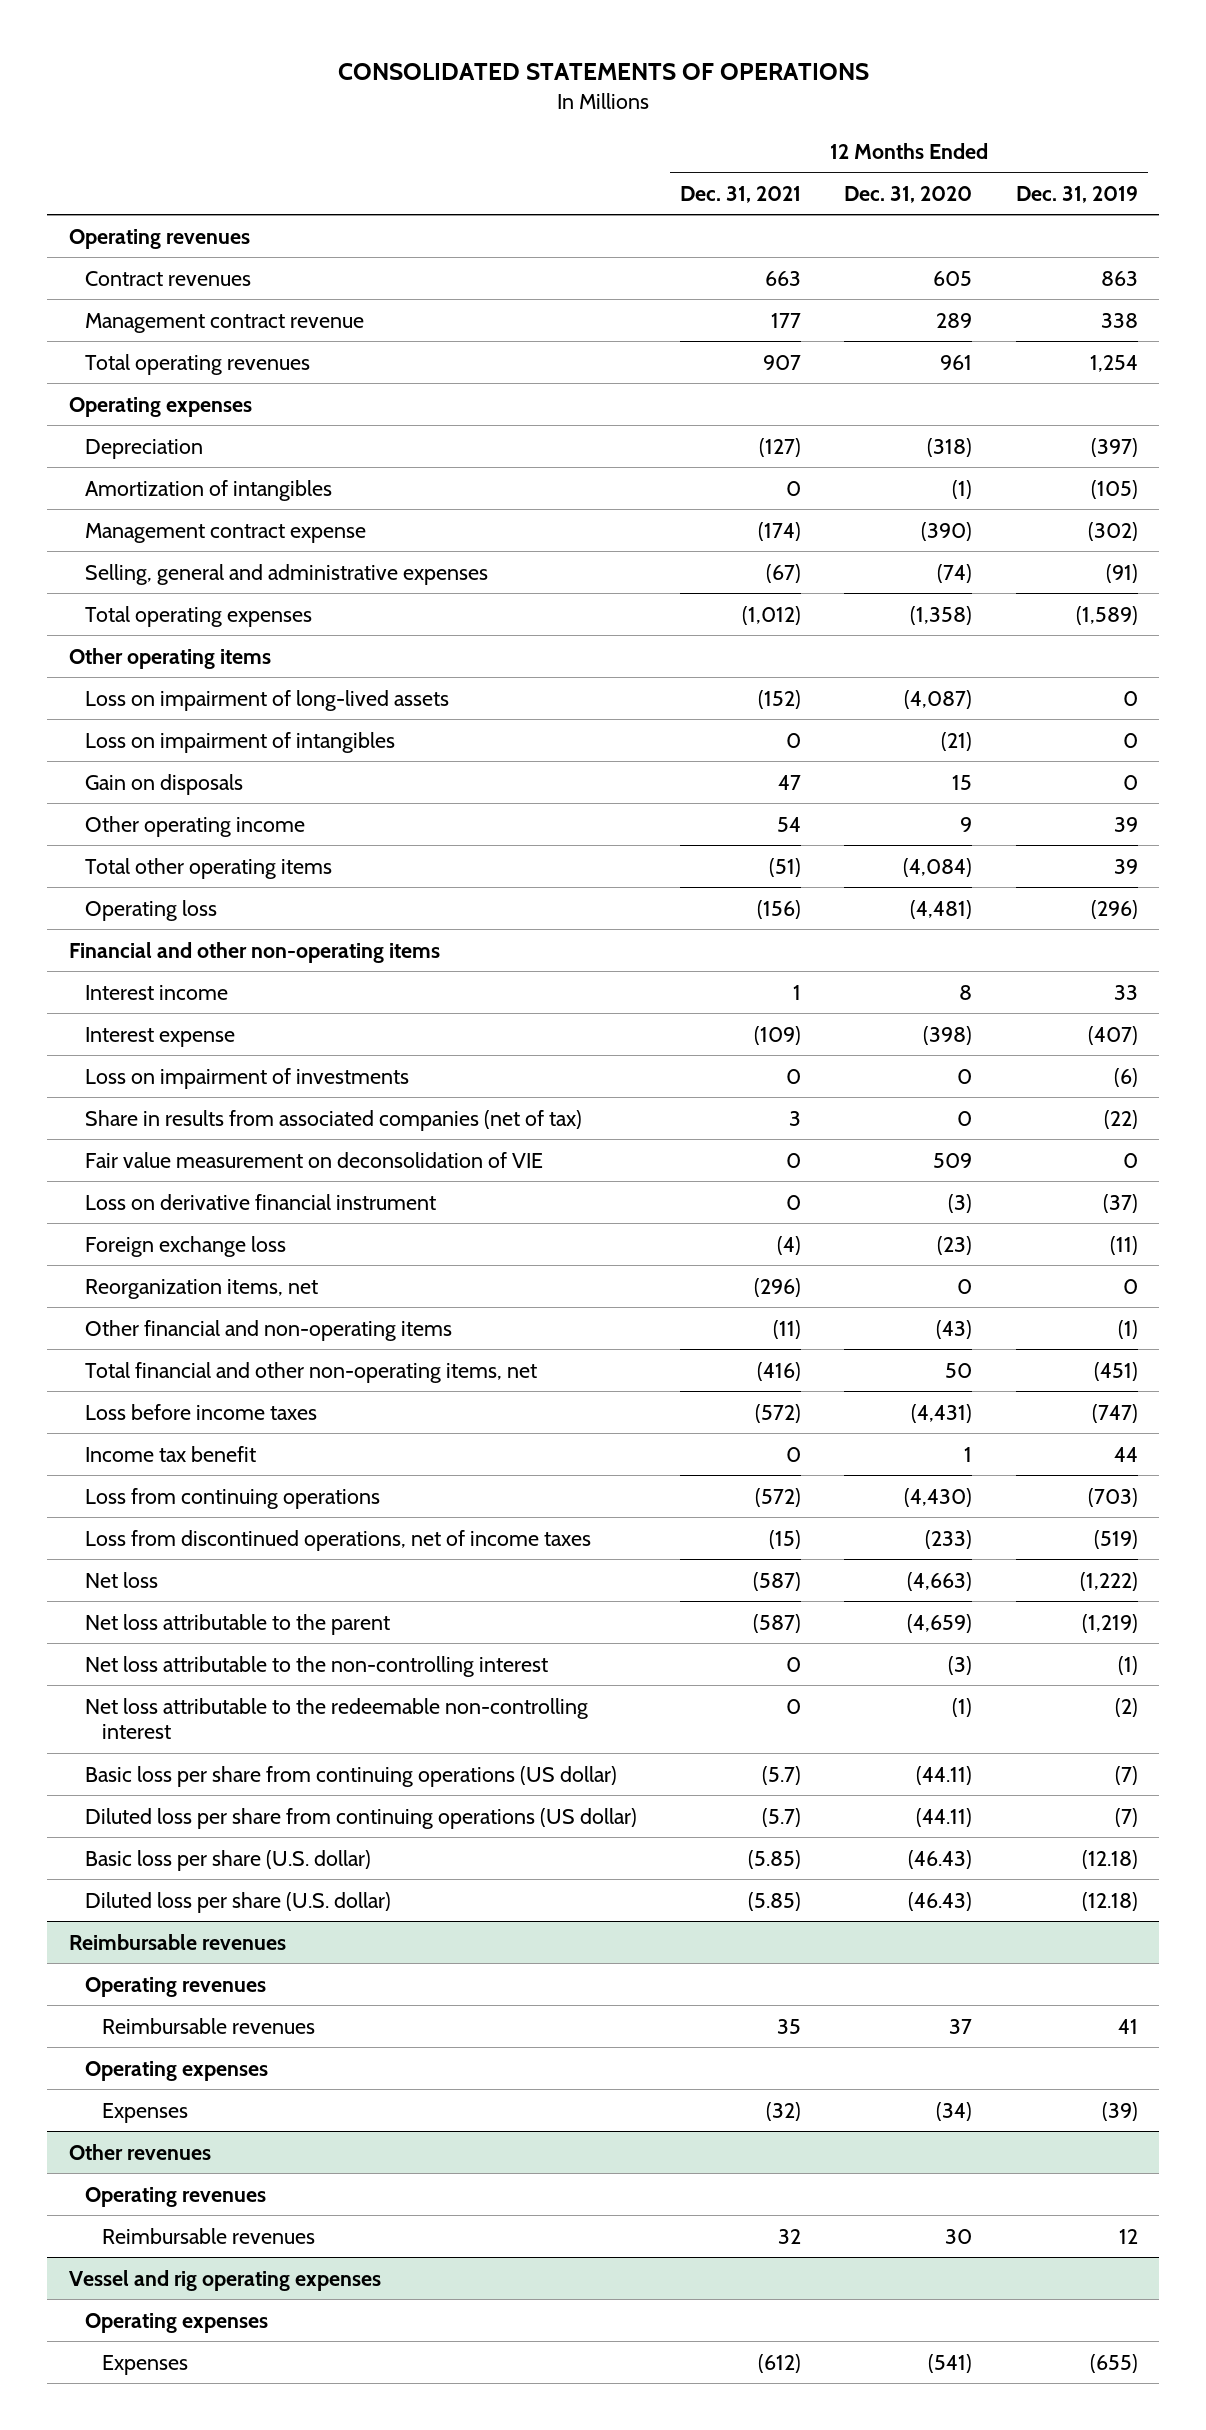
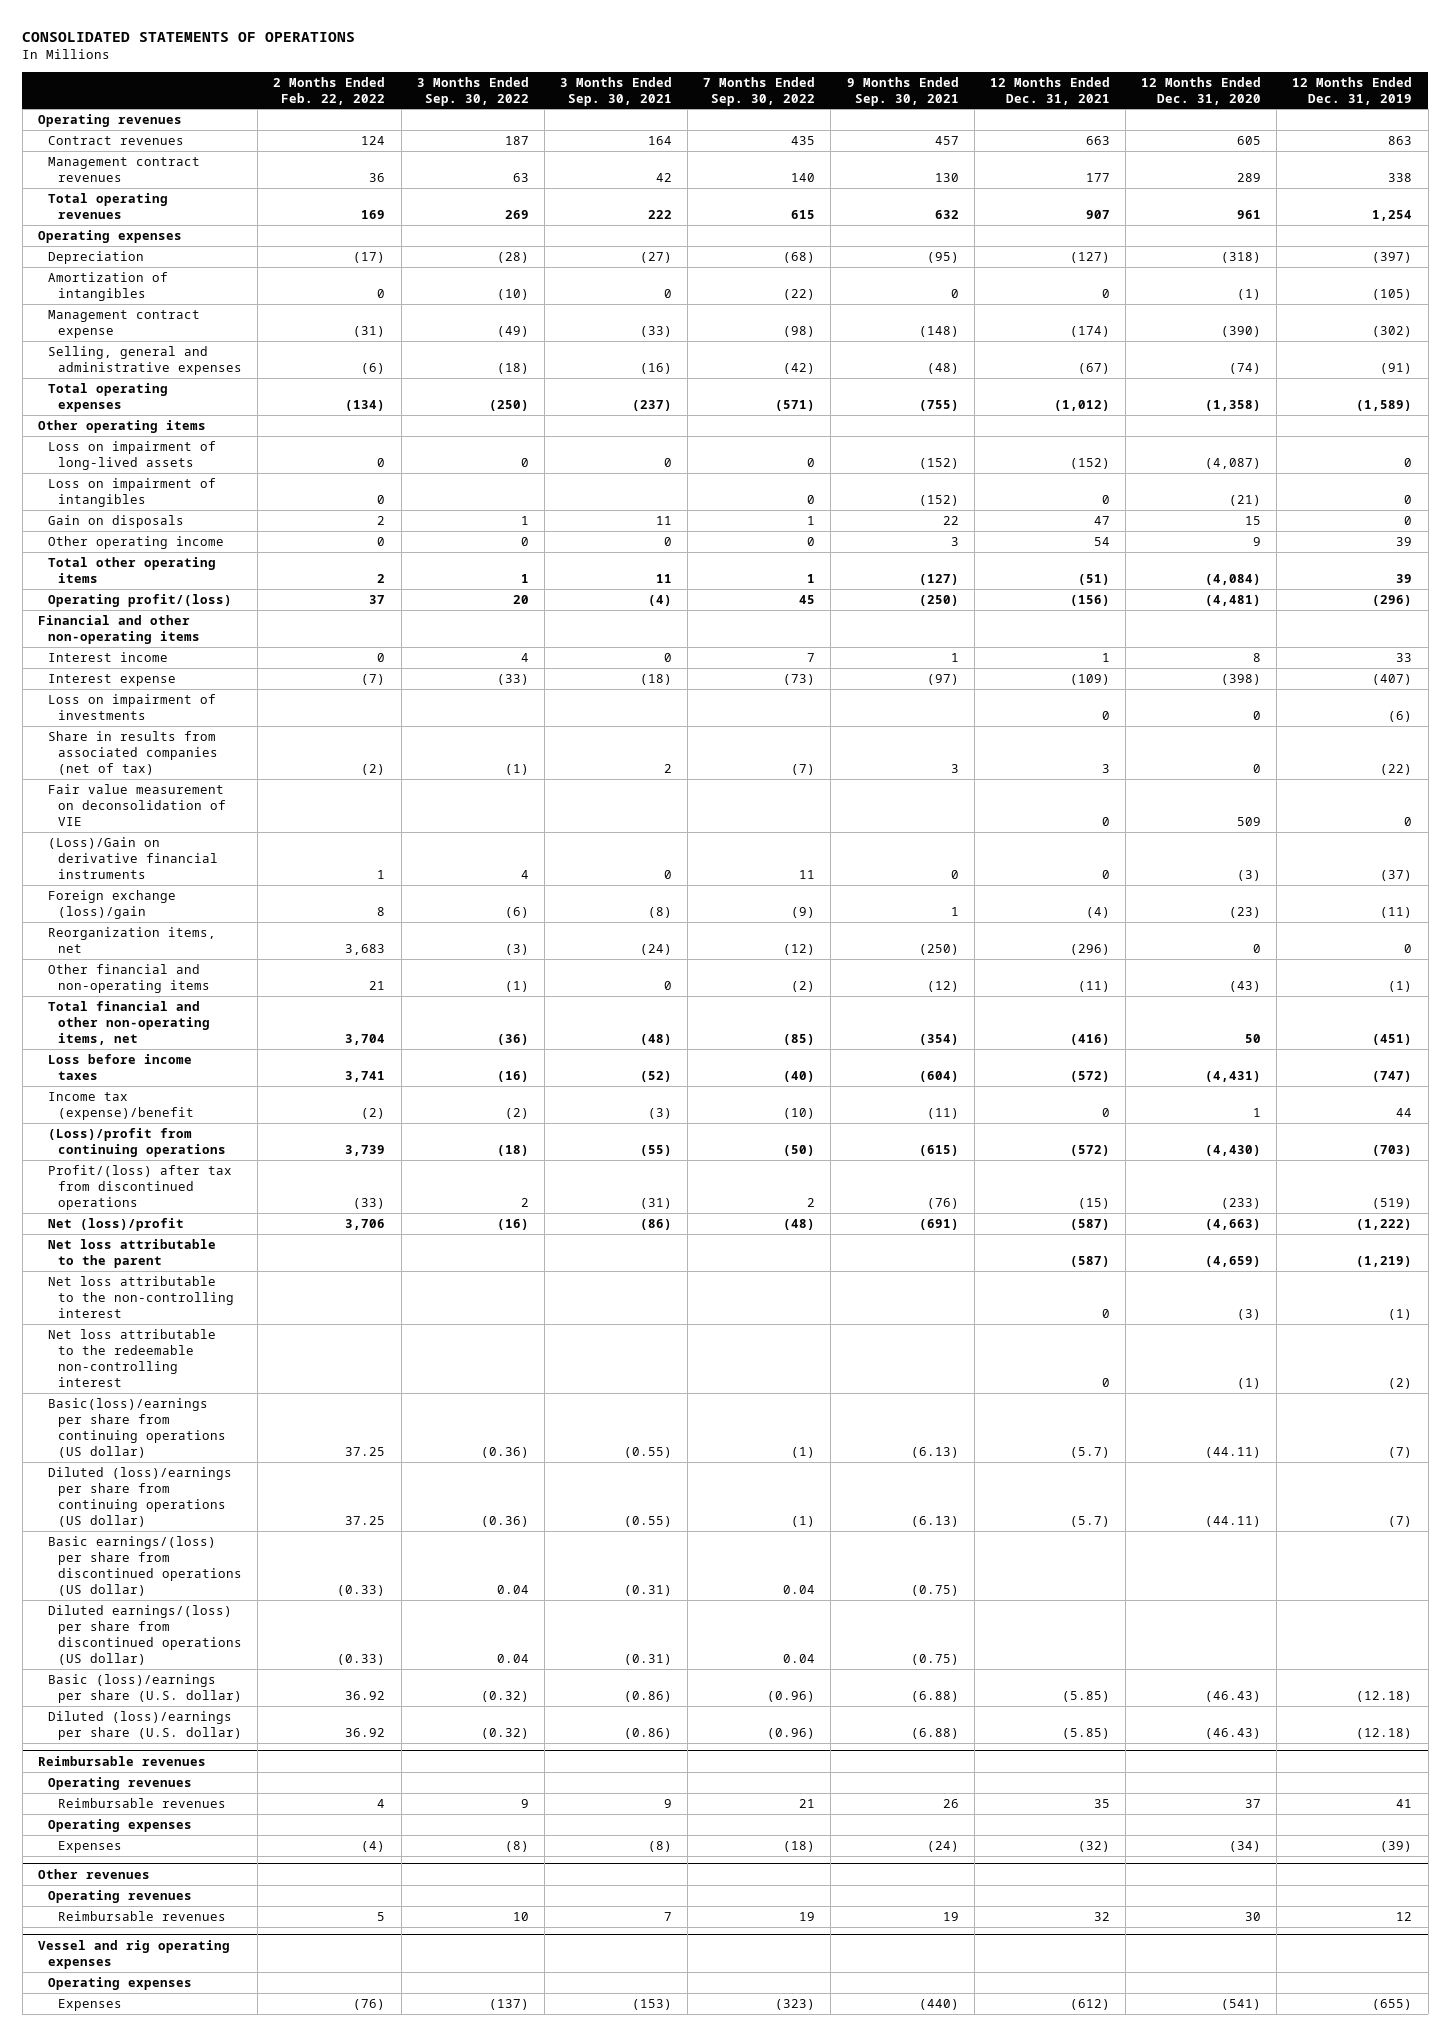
none -> [273,76,386,105] 2 Months Ended Feb. 22, 2022
none -> [416,76,529,106] 3 Months Ended Sep. 30, 2022
none -> [560,76,673,106] 3 Months Ended Sep. 30, 2021
none -> [703,76,816,106] 7 Months Ended Sep. 30, 2022
none -> [846,76,959,106] 9 Months Ended Sep. 30, 2021
[85,312,365,333] Management contract revenue -> [48,156,201,182] Management contract revenues
[85,899,218,921] Operating loss -> [48,593,233,607] Operating profit/(loss)
[85,1193,437,1210] Loss on derivative financial instrument -> [48,836,219,879] (Loss)/Gain on derivative financial instruments
[85,1235,287,1257] Foreign exchange loss -> [48,889,177,919] Foreign exchange (loss)/gain
[85,1445,257,1462] Income tax benefit -> [48,1091,195,1120] Income tax (expense)/benefit
[85,1487,381,1509] Loss from continuing operations -> [48,1127,227,1157] (Loss)/profit from continuing operations
[85,1529,592,1551] Loss from discontinued operations, net of income taxes -> [48,1164,233,1210] Profit/(loss) after tax from discontinued operations
[85,1571,159,1588] Net loss -> [48,1217,185,1231] Net (loss)/profit
[85,1765,618,1787] Basic loss per share from continuing operations (US dollar) -> [48,1397,227,1458] Basic(loss)/earnings per share from continuing operations (US dollar)
[85,1807,638,1829] Diluted loss per share from continuing operations (US dollar) -> [48,1466,233,1527] Diluted (loss)/earnings per share from continuing operations (US dollar)
none -> [48,1535,243,1596] Basic earnings/(loss) per share from discontinued operations (US dollar)
none -> [48,1604,243,1665] Diluted earnings/(loss) per share from discontinued operations (US dollar)
[85,1849,372,1871] Basic loss per share (U.S. dollar) -> [48,1673,243,1703] Basic (loss)/earnings per share (U.S. dollar)
[85,1891,392,1913] Diluted loss per share (U.S. dollar) -> [48,1710,243,1740] Diluted (loss)/earnings per share (U.S. dollar)

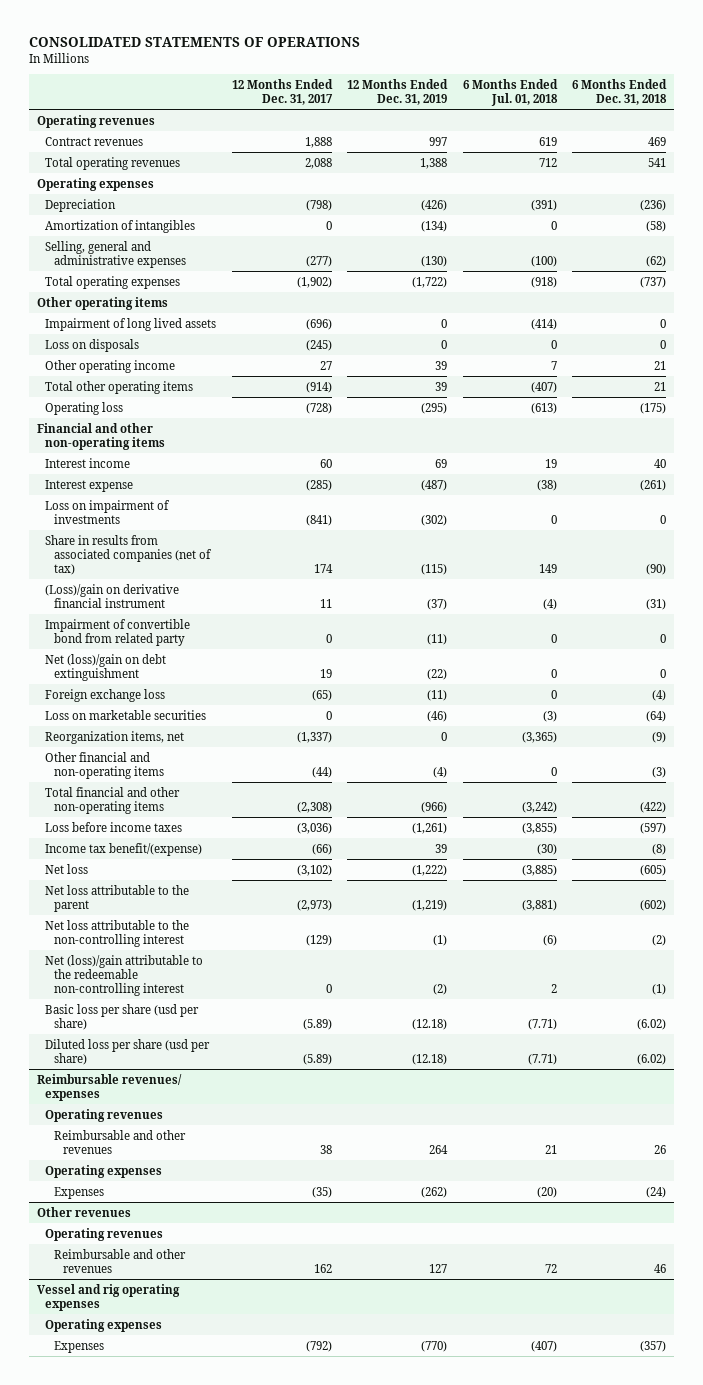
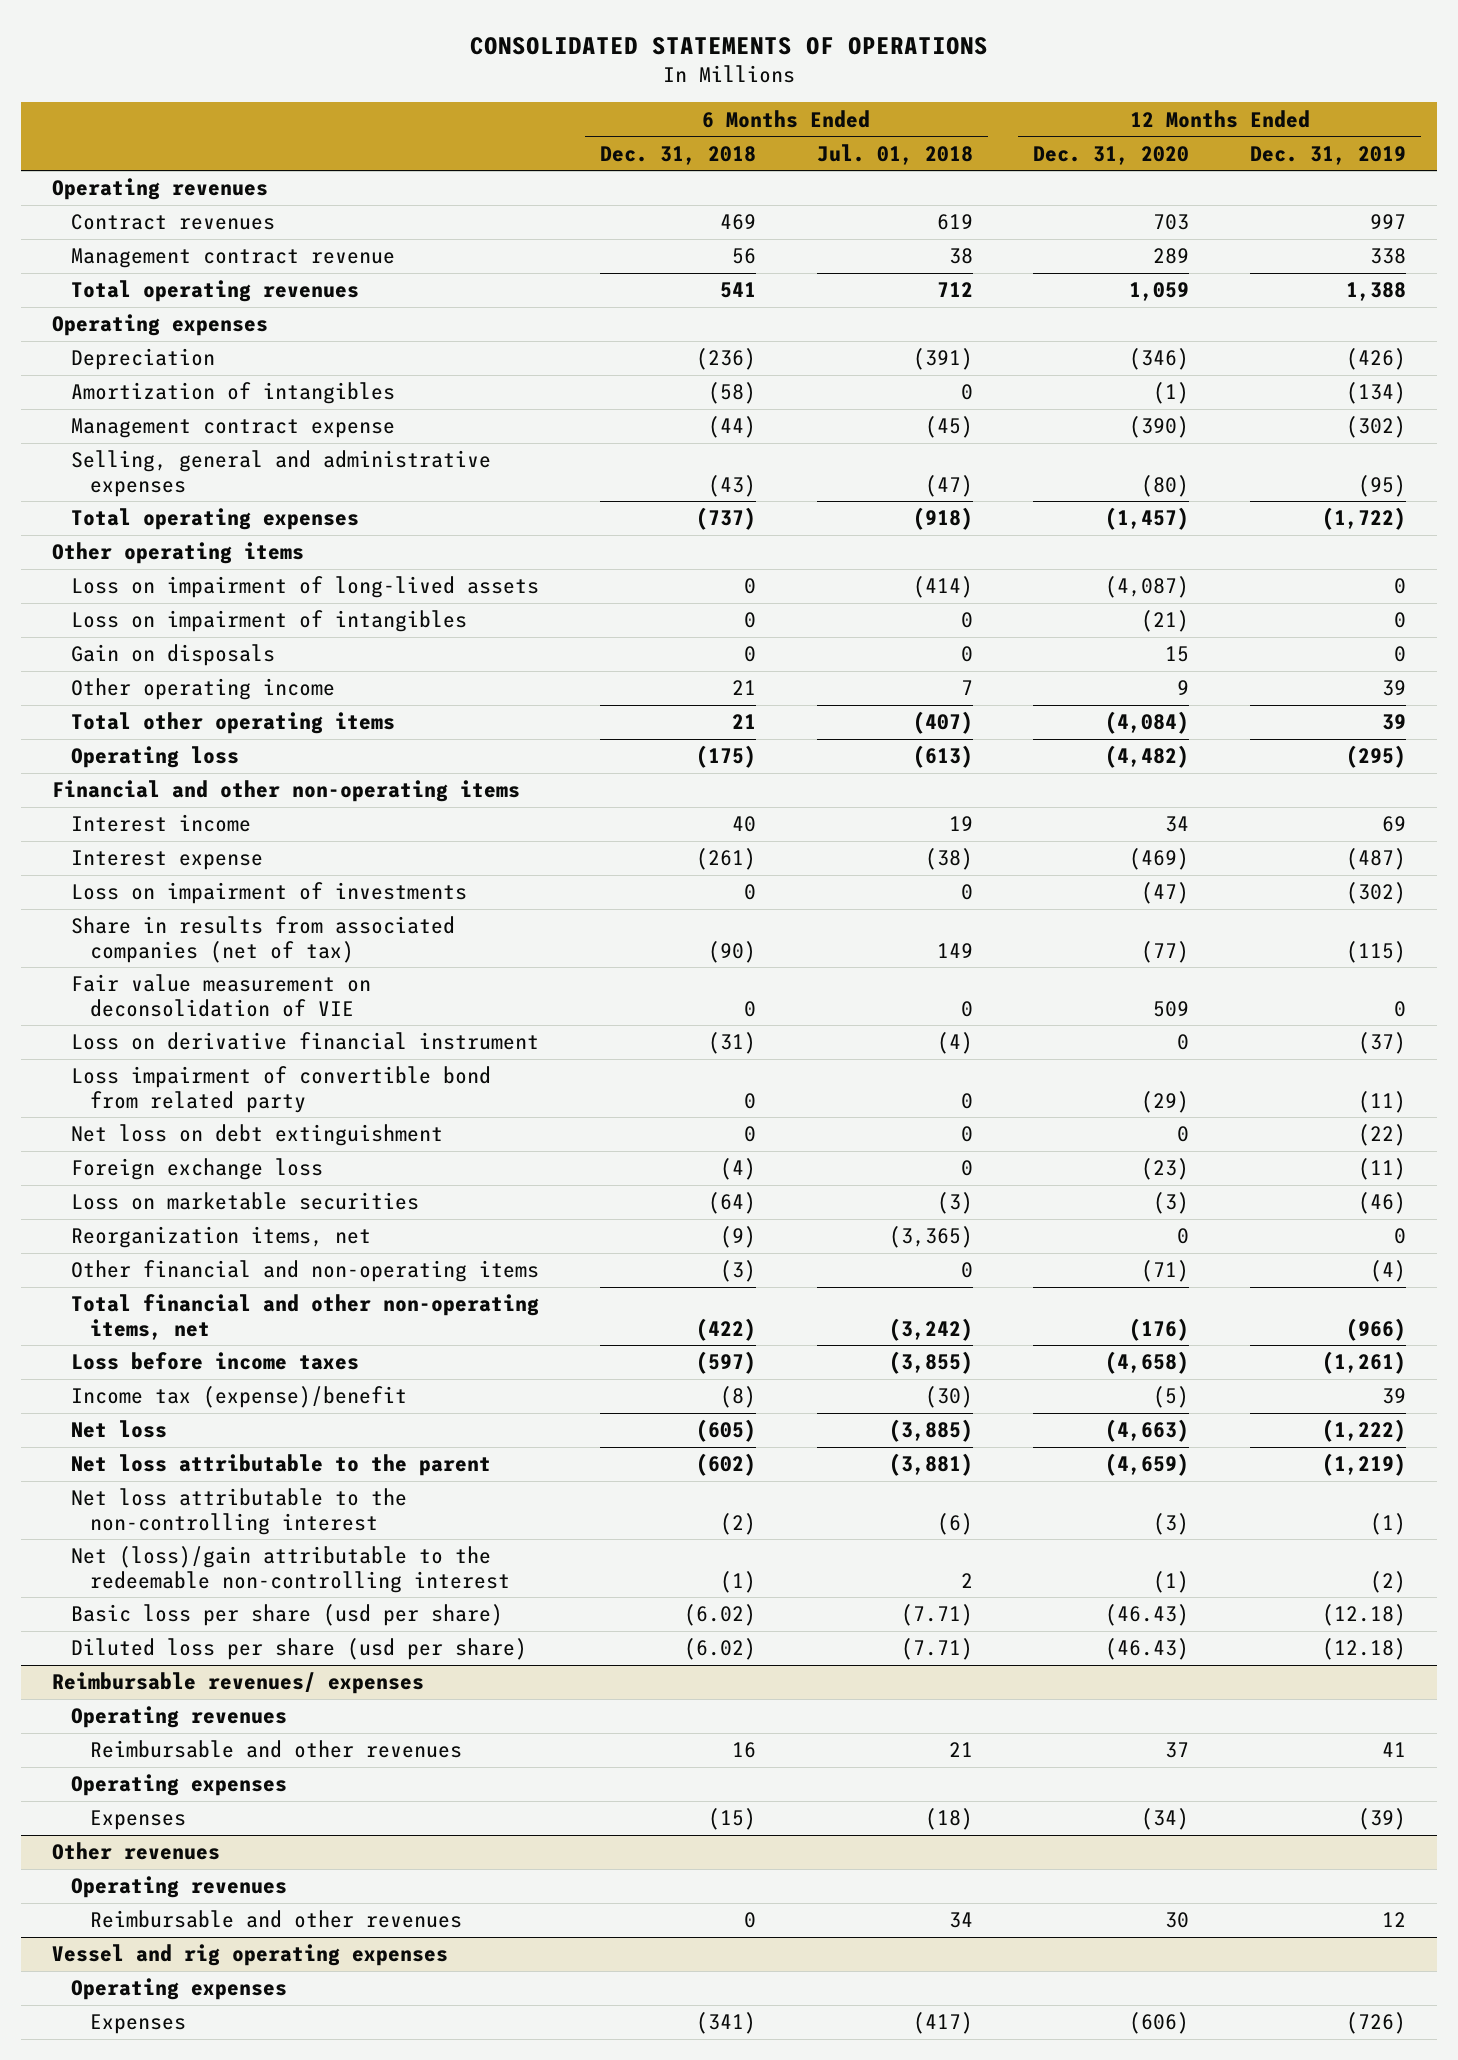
[231,78,333,106] 12 Months Ended Dec. 31, 2017 -> none
none -> [1033,145,1190,165] Dec. 31, 2020
none -> [70,248,395,269] Management contract revenue
none -> [70,418,395,439] Management contract expense
[421,255,448,267] (130) -> [1358,474,1407,497] (95)
[530,255,557,267] (100) -> [924,474,973,497] (47)
[646,255,667,267] (62) -> [707,474,756,497] (43)
[45,317,217,331] Impairment of long lived assets -> [70,576,539,599] Loss on impairment of long-lived assets
none -> [70,610,467,633] Loss on impairment of intangibles
[45,338,140,352] Loss on disposals -> [70,644,275,667] Gain on disposals
none -> [70,974,371,1017] Fair value measurement on deconsolidation of VIE
[45,583,180,608] (Loss)/gain on derivative financial instrument -> [70,1032,539,1051] Loss on derivative financial instrument
[45,618,191,646] Impairment of convertible bond from related party -> [70,1066,491,1113] Loss impairment of convertible bond from related party
[45,653,167,681] Net (loss)/gain on debt extinguishment -> [70,1124,443,1147] Net loss on debt extinguishment
[45,786,181,814] Total financial and other non-operating items -> [70,1294,539,1340] Total financial and other non-operating items, net
[45,842,203,856] Income tax benefit/(expense) -> [70,1386,407,1409] Income tax (expense)/benefit
[429,1144,449,1154] 264 -> [1382,1742,1407,1758] 41
[654,1144,667,1154] 26 -> [731,1742,756,1759] 16
[421,1186,448,1198] (262) -> [1358,1808,1407,1831] (39)
[536,1186,557,1198] (20) -> [924,1808,973,1831] (18)
[646,1186,667,1198] (24) -> [707,1808,756,1831] (15)
[429,1263,448,1273] 127 -> [1382,1912,1407,1928] 12
[544,1263,557,1273] 72 -> [948,1912,973,1929] 34
[654,1263,667,1273] 46 -> [743,1912,756,1929] 0
[421,1340,448,1352] (770) -> [1346,2012,1407,2035] (726)
[530,1340,557,1352] (407) -> [912,2012,973,2035] (417)
[640,1340,667,1352] (357) -> [695,2012,756,2035] (341)

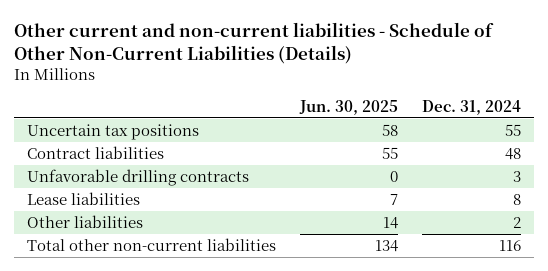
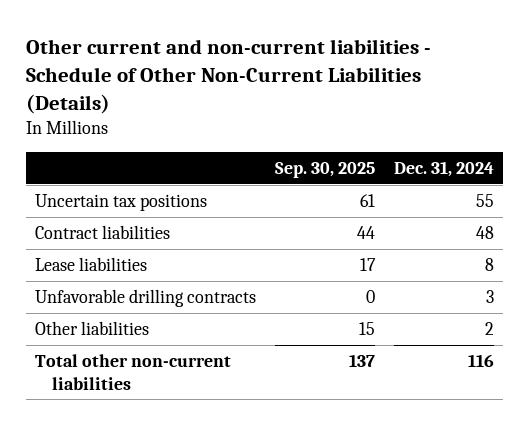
[299,99,399,115] Jun. 30, 2025 -> none
none -> [275,161,376,178] Sep. 30, 2025
[26,168,249,186] Unfavorable drilling contracts -> [35,288,257,307] Unfavorable drilling contracts

